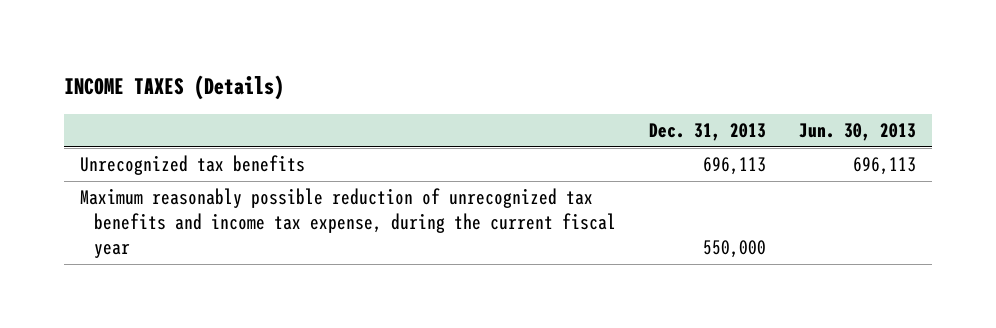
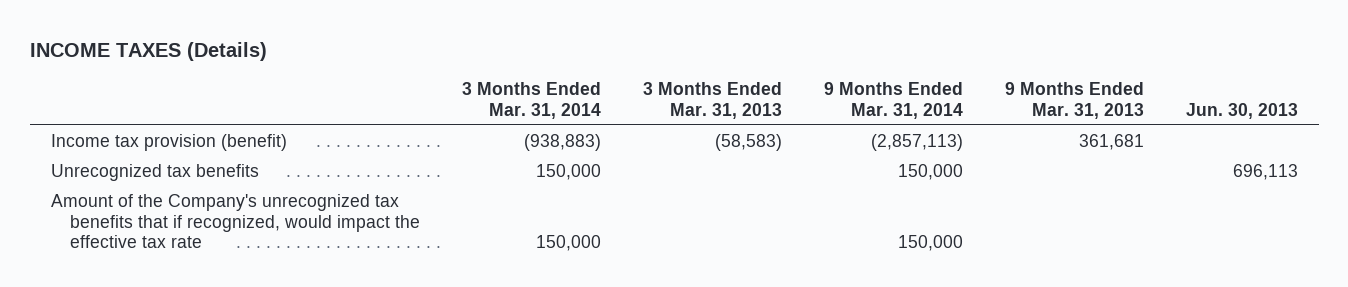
[649,123,767,142] Dec. 31, 2013 -> none
none -> [461,82,601,119] 3 Months Ended Mar. 31, 2014
none -> [642,82,782,119] 3 Months Ended Mar. 31, 2013
none -> [823,82,963,119] 9 Months Ended Mar. 31, 2014
none -> [1004,82,1144,119] 9 Months Ended Mar. 31, 2013
none -> [50,134,287,152] Income tax provision (benefit)
[79,188,617,259] Maximum reasonably possible reduction of unrecognized tax benefits and income tax expense, during the current fiscal year -> [50,194,421,249] Amount of the Company's unrecognized tax benefits that if recognized, would impact the effective tax rate

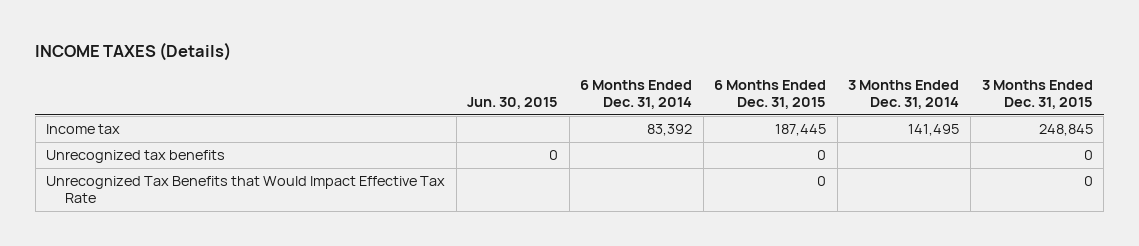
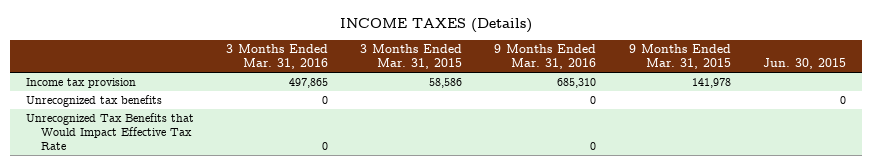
[580,79,693,109] 6 Months Ended Dec. 31, 2014 -> none
[714,79,827,109] 6 Months Ended Dec. 31, 2015 -> none
[848,79,960,109] 3 Months Ended Dec. 31, 2014 -> none
[981,79,1093,109] 3 Months Ended Dec. 31, 2015 -> none
none -> [226,44,329,70] 3 Months Ended Mar. 31, 2016
none -> [360,44,463,70] 3 Months Ended Mar. 31, 2015
none -> [494,44,597,70] 9 Months Ended Mar. 31, 2016
none -> [628,44,731,70] 9 Months Ended Mar. 31, 2015
[46,124,121,135] Income tax -> [25,78,136,89] Income tax provision

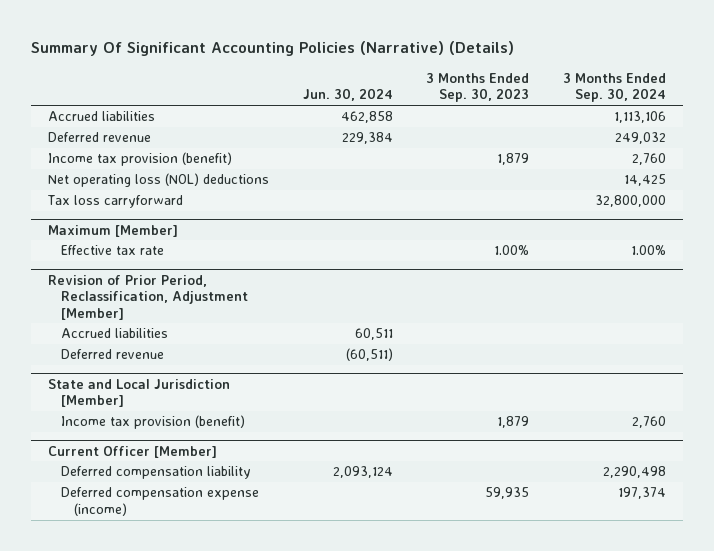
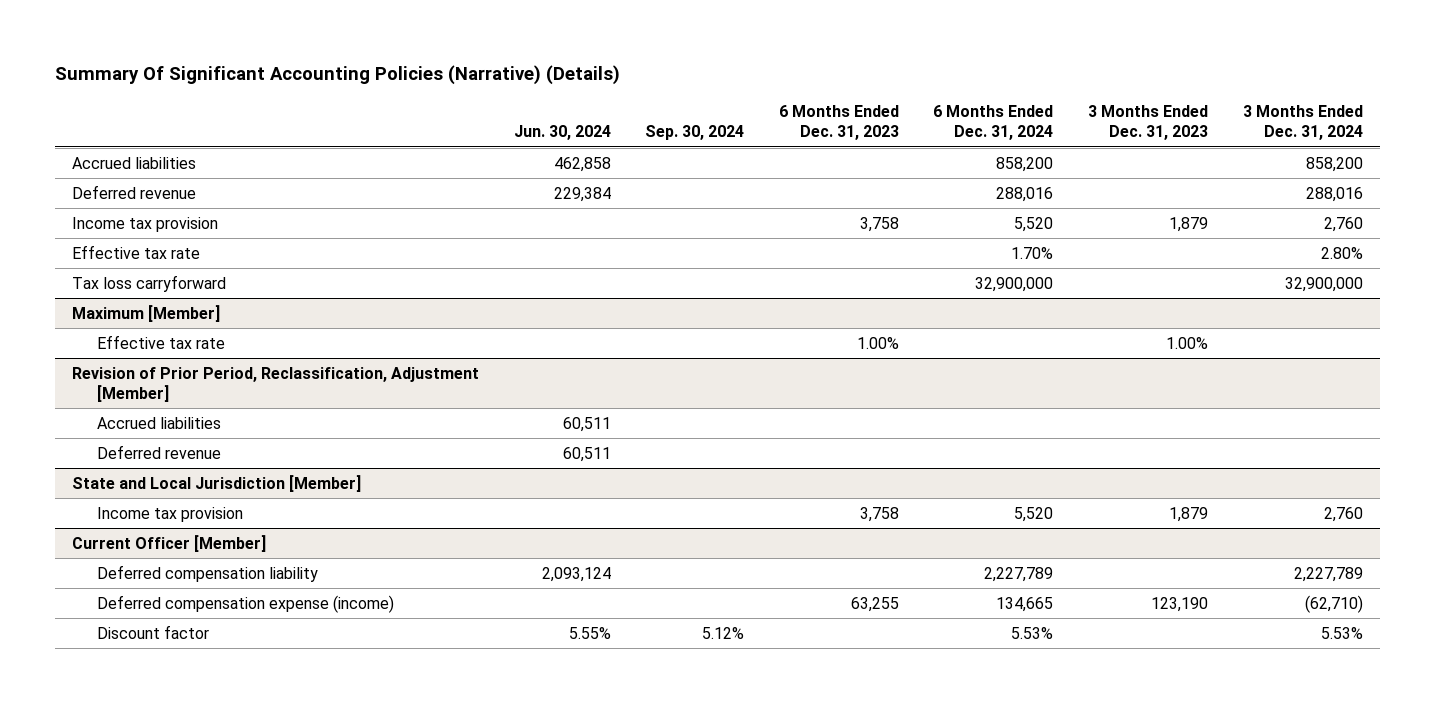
[426,72,530,103] 3 Months Ended Sep. 30, 2023 -> none
[562,72,666,103] 3 Months Ended Sep. 30, 2024 -> none
none -> [645,125,745,141] Sep. 30, 2024
none -> [778,104,899,141] 6 Months Ended Dec. 31, 2023
none -> [933,104,1054,141] 6 Months Ended Dec. 31, 2024
none -> [1088,104,1209,141] 3 Months Ended Dec. 31, 2023
none -> [1242,104,1363,141] 3 Months Ended Dec. 31, 2024
[48,173,270,188] Net operating loss (NOL) deductions -> none
[48,152,233,167] Income tax provision (benefit) -> [72,216,219,232] Income tax provision
none -> [72,244,201,259] Effective tax rate
[345,348,393,362] (60,511) -> [562,446,611,462] 60,511
[60,415,245,430] Income tax provision (benefit) -> [96,506,243,522] Income tax provision
none -> [96,624,209,639] Discount factor

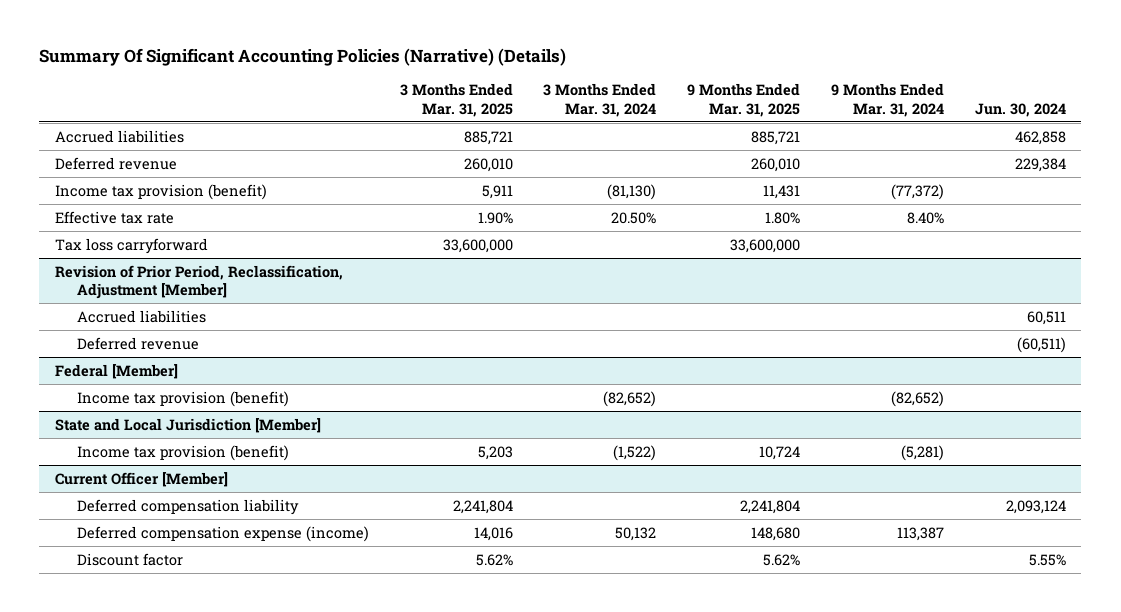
[645,125,745,141] Sep. 30, 2024 -> none
[778,104,899,141] 6 Months Ended Dec. 31, 2023 -> none
[933,104,1054,141] 6 Months Ended Dec. 31, 2024 -> none
[1088,104,1209,141] 3 Months Ended Dec. 31, 2023 -> none
[1242,104,1363,141] 3 Months Ended Dec. 31, 2024 -> none
none -> [399,83,513,117] 3 Months Ended Mar. 31, 2025
none -> [543,83,657,117] 3 Months Ended Mar. 31, 2024
none -> [687,83,801,117] 9 Months Ended Mar. 31, 2025
none -> [831,83,945,117] 9 Months Ended Mar. 31, 2024
[72,216,219,232] Income tax provision -> [54,183,267,200] Income tax provision (benefit)
[72,304,221,322] Maximum [Member] -> none
[96,334,225,349] Effective tax rate -> none
[562,446,611,462] 60,511 -> [1017,336,1067,353] (60,511)
none -> [54,363,178,379] Federal [Member]
none -> [76,390,289,407] Income tax provision (benefit)
[96,506,243,522] Income tax provision -> [76,444,289,461] Income tax provision (benefit)

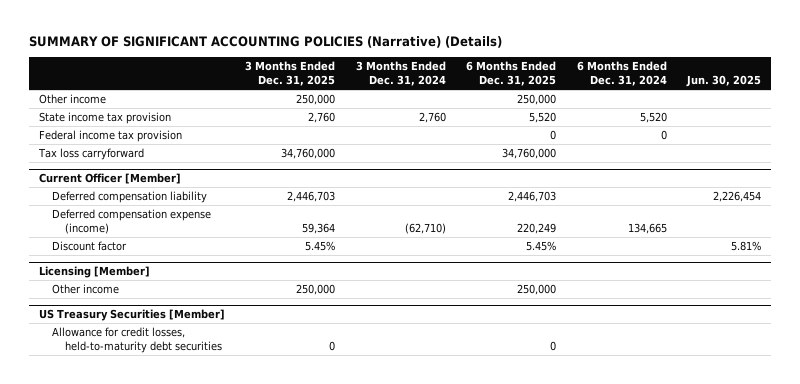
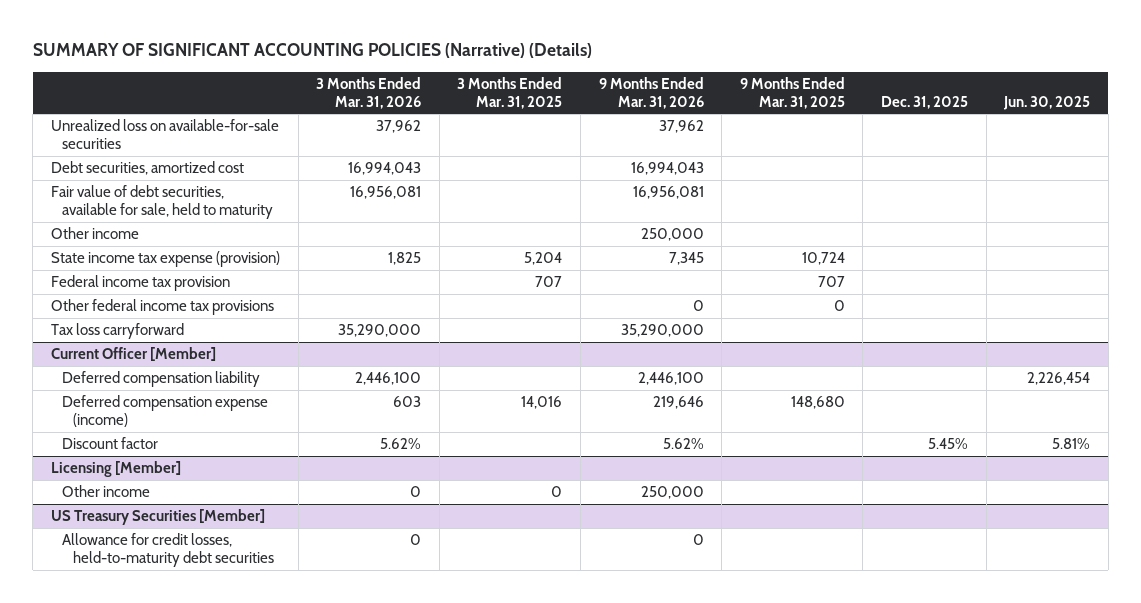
[245,61,336,87] 3 Months Ended Dec. 31, 2025 -> none
[355,61,446,87] 3 Months Ended Dec. 31, 2024 -> none
[466,61,557,87] 6 Months Ended Dec. 31, 2025 -> none
[576,61,667,87] 6 Months Ended Dec. 31, 2024 -> none
none -> [316,77,422,109] 3 Months Ended Mar. 31, 2026
none -> [457,77,563,109] 3 Months Ended Mar. 31, 2025
none -> [598,77,704,109] 9 Months Ended Mar. 31, 2026
none -> [739,77,845,109] 9 Months Ended Mar. 31, 2025
none -> [881,95,969,109] Dec. 31, 2025
none -> [50,119,279,149] Unrealized loss on available-for-sale securities
none -> [50,161,244,176] Debt securities, amortized cost
none -> [50,185,274,219] Fair value of debt securities, available for sale, held to maturity
[38,111,171,124] State income tax provision -> [50,251,280,268] State income tax expense (provision)
none -> [50,299,274,316] Other federal income tax provisions

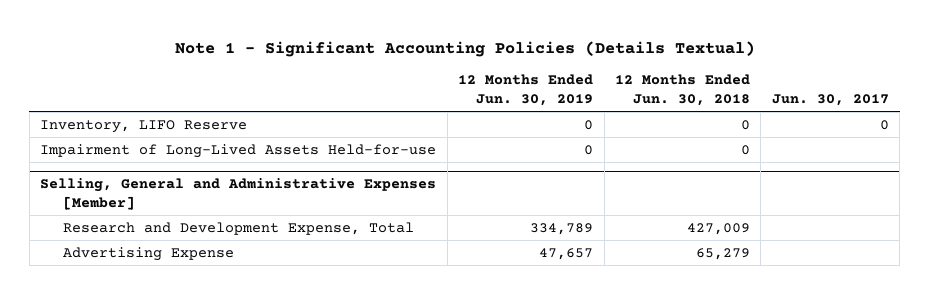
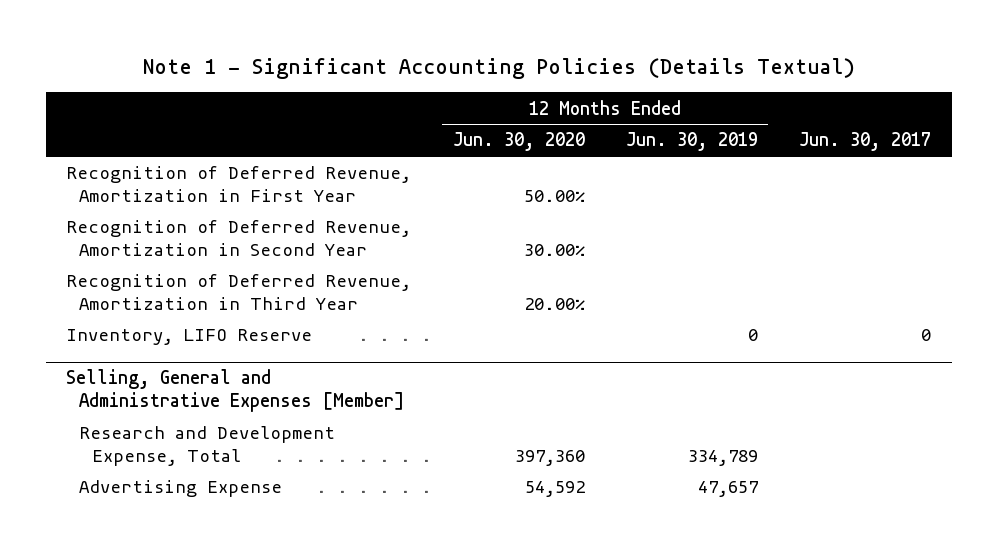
[615,74,751,106] 12 Months Ended Jun. 30, 2018 -> none
none -> [452,132,585,152] Jun. 30, 2020
none -> [66,166,412,202] Recognition of Deferred Revenue, Amortization in First Year
none -> [66,220,412,256] Recognition of Deferred Revenue, Amortization in Second Year
none -> [66,274,412,310] Recognition of Deferred Revenue, Amortization in Third Year
[40,143,437,158] Impairment of Long-Lived Assets Held-for-use -> none

